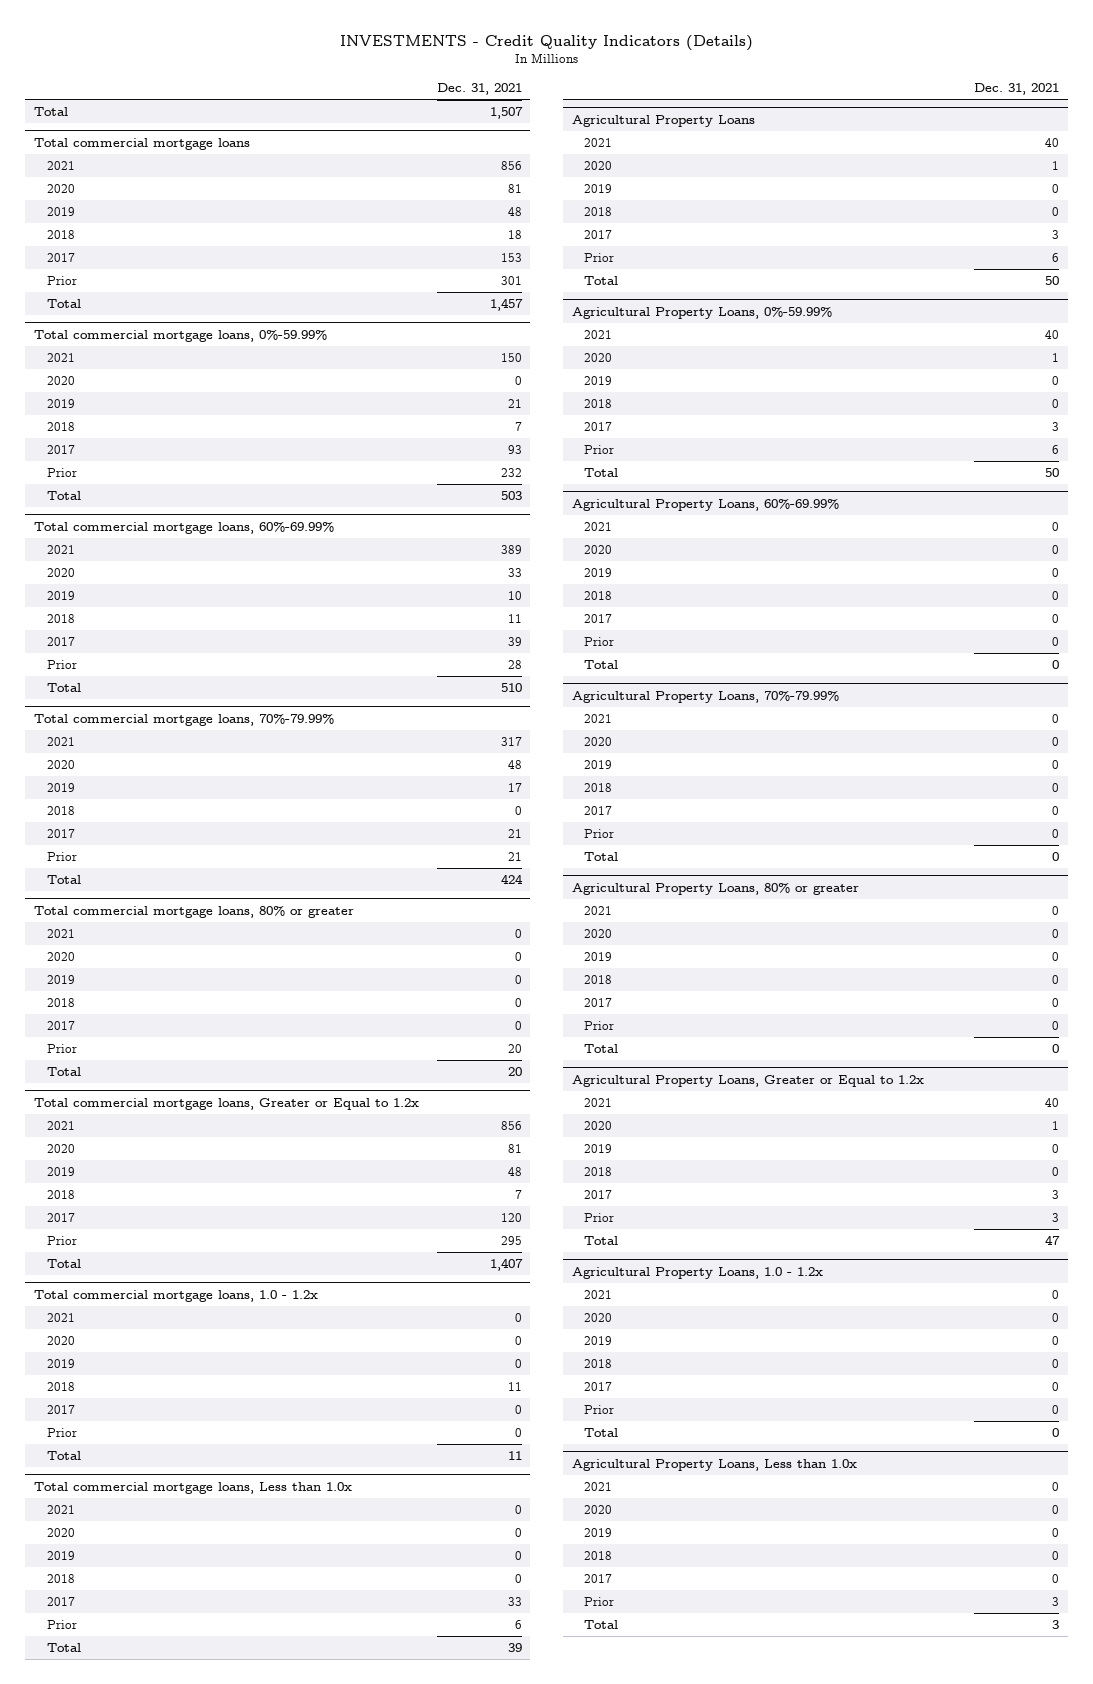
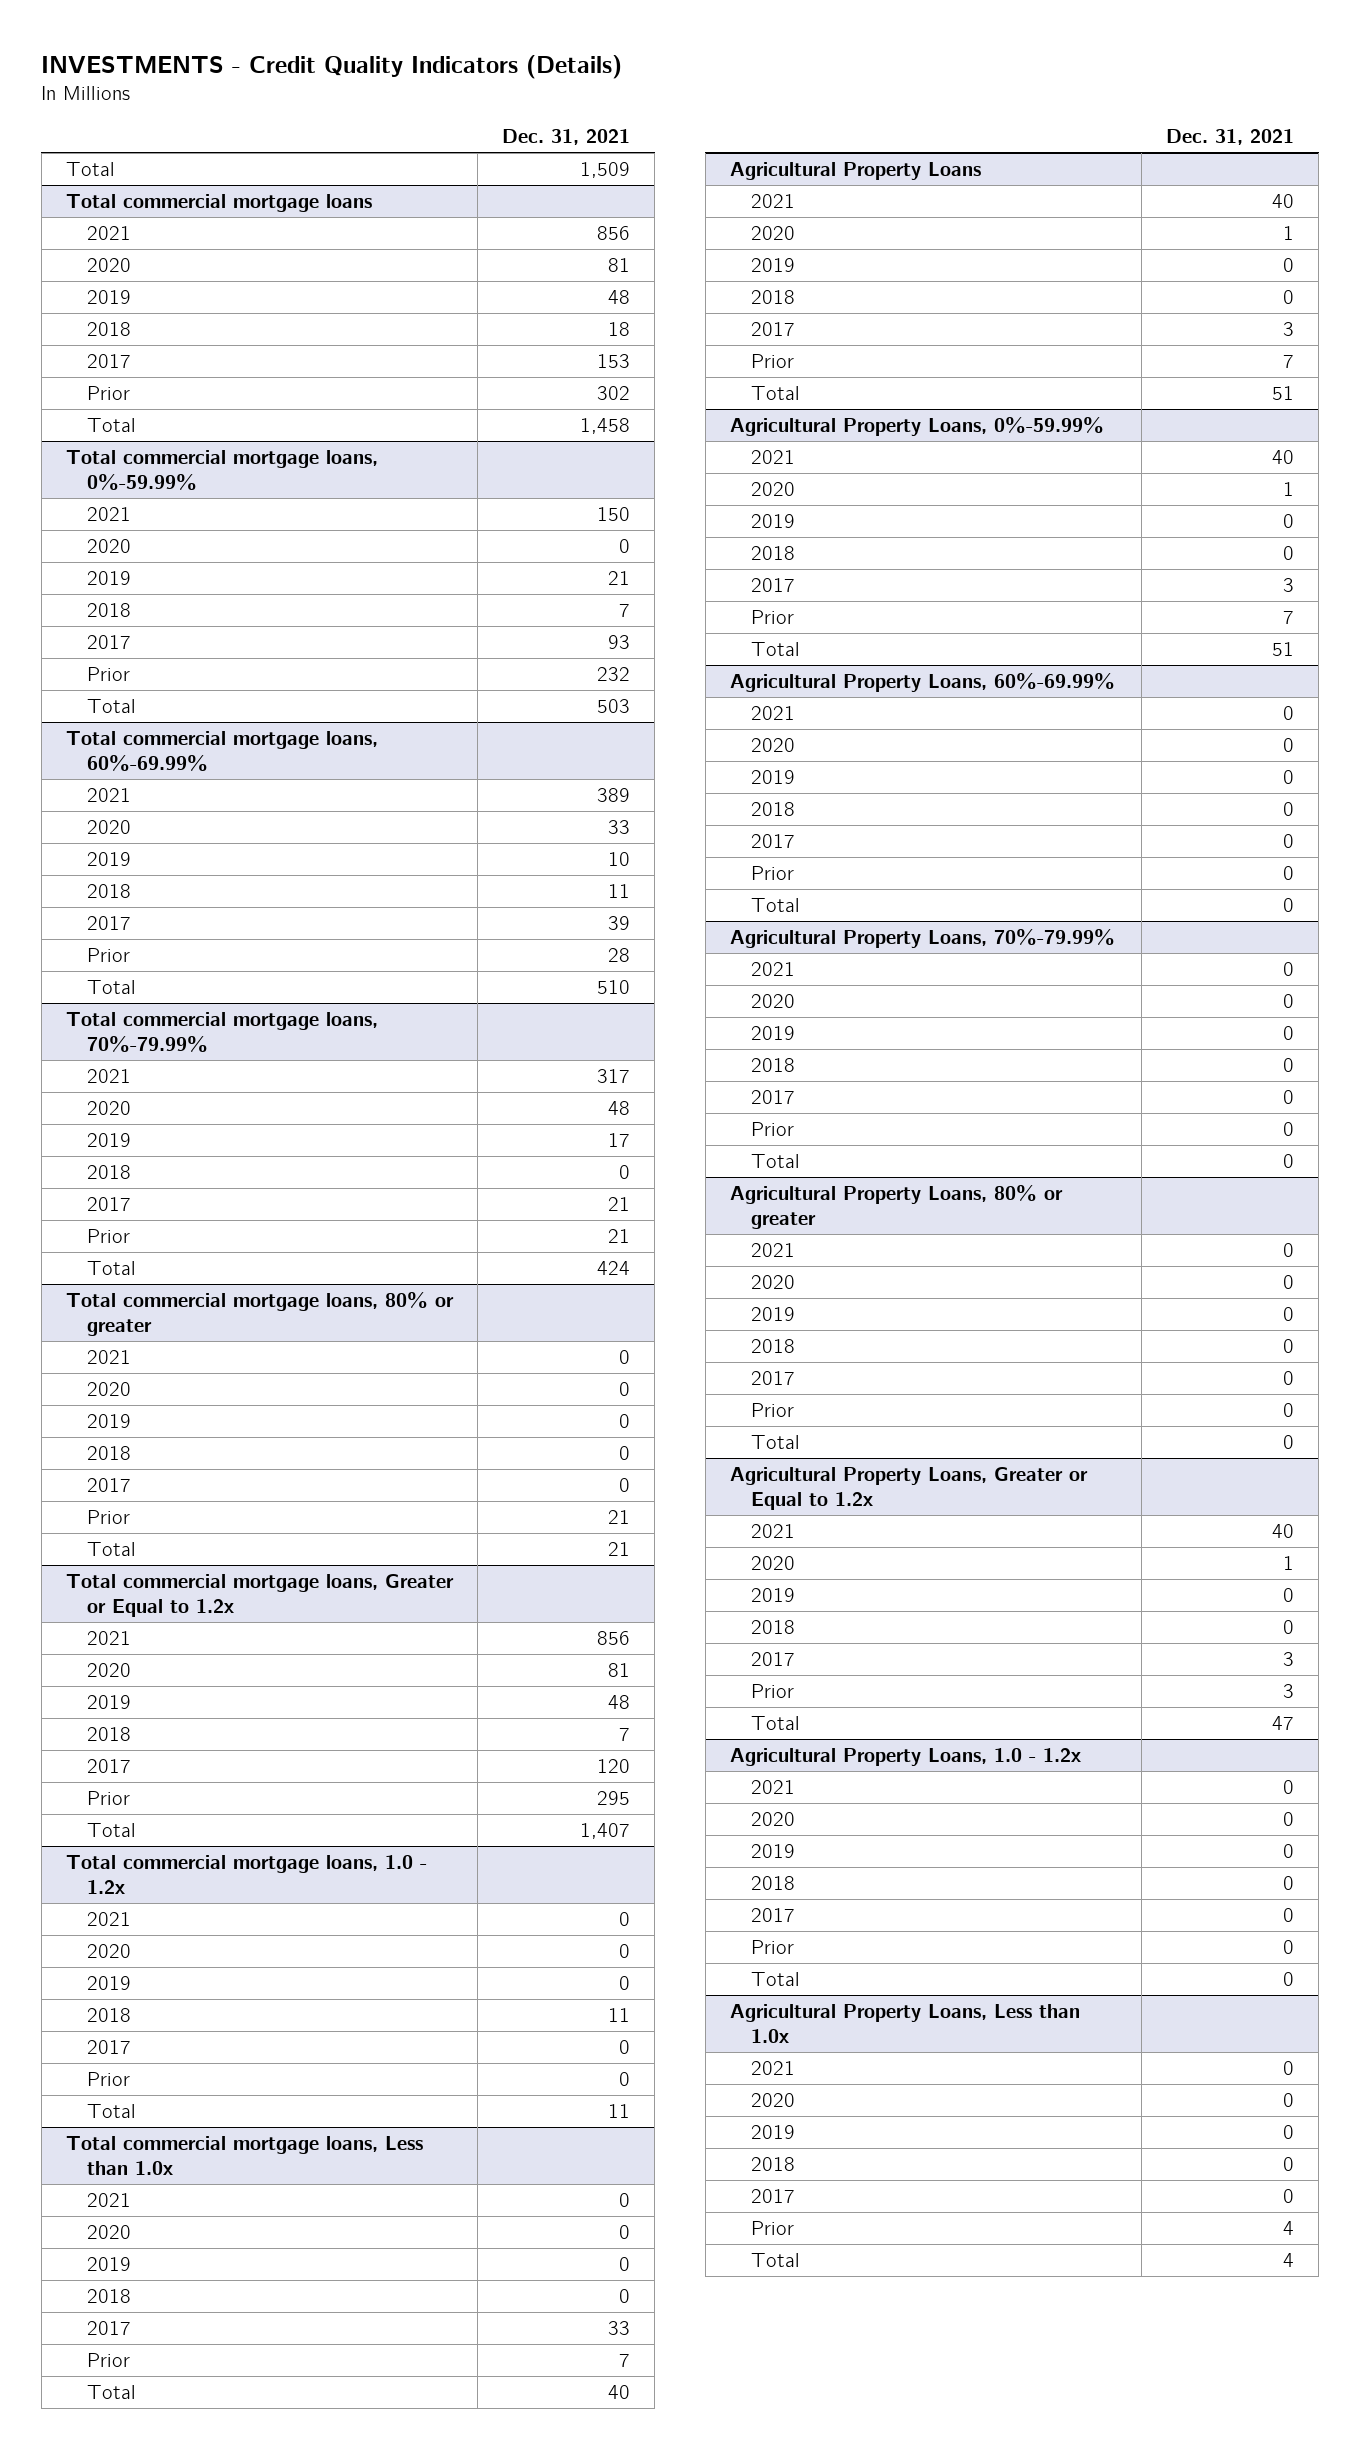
[489,107,523,120] 1,507 -> [580,162,631,179] 1,509
[500,276,522,286] 301 -> [597,386,631,401] 302
[489,298,523,312] 1,457 -> [580,418,631,435] 1,458
[507,1044,522,1054] 20 -> [608,1510,631,1525] 21
[507,1067,522,1077] 20 -> [608,1542,631,1557] 21
[514,1620,522,1630] 6 -> [619,2354,631,2368] 7
[507,1643,522,1653] 39 -> [608,2385,631,2400] 40
[1052,253,1060,263] 6 -> [1283,355,1295,369] 7
[1045,276,1060,286] 50 -> [1272,386,1295,401] 51
[1052,445,1060,455] 6 -> [1283,611,1295,625] 7
[1045,468,1060,478] 50 -> [1272,642,1295,657] 51
[1052,1597,1060,1607] 3 -> [1283,2221,1295,2236] 4
[1052,1620,1060,1630] 3 -> [1283,2253,1295,2268] 4

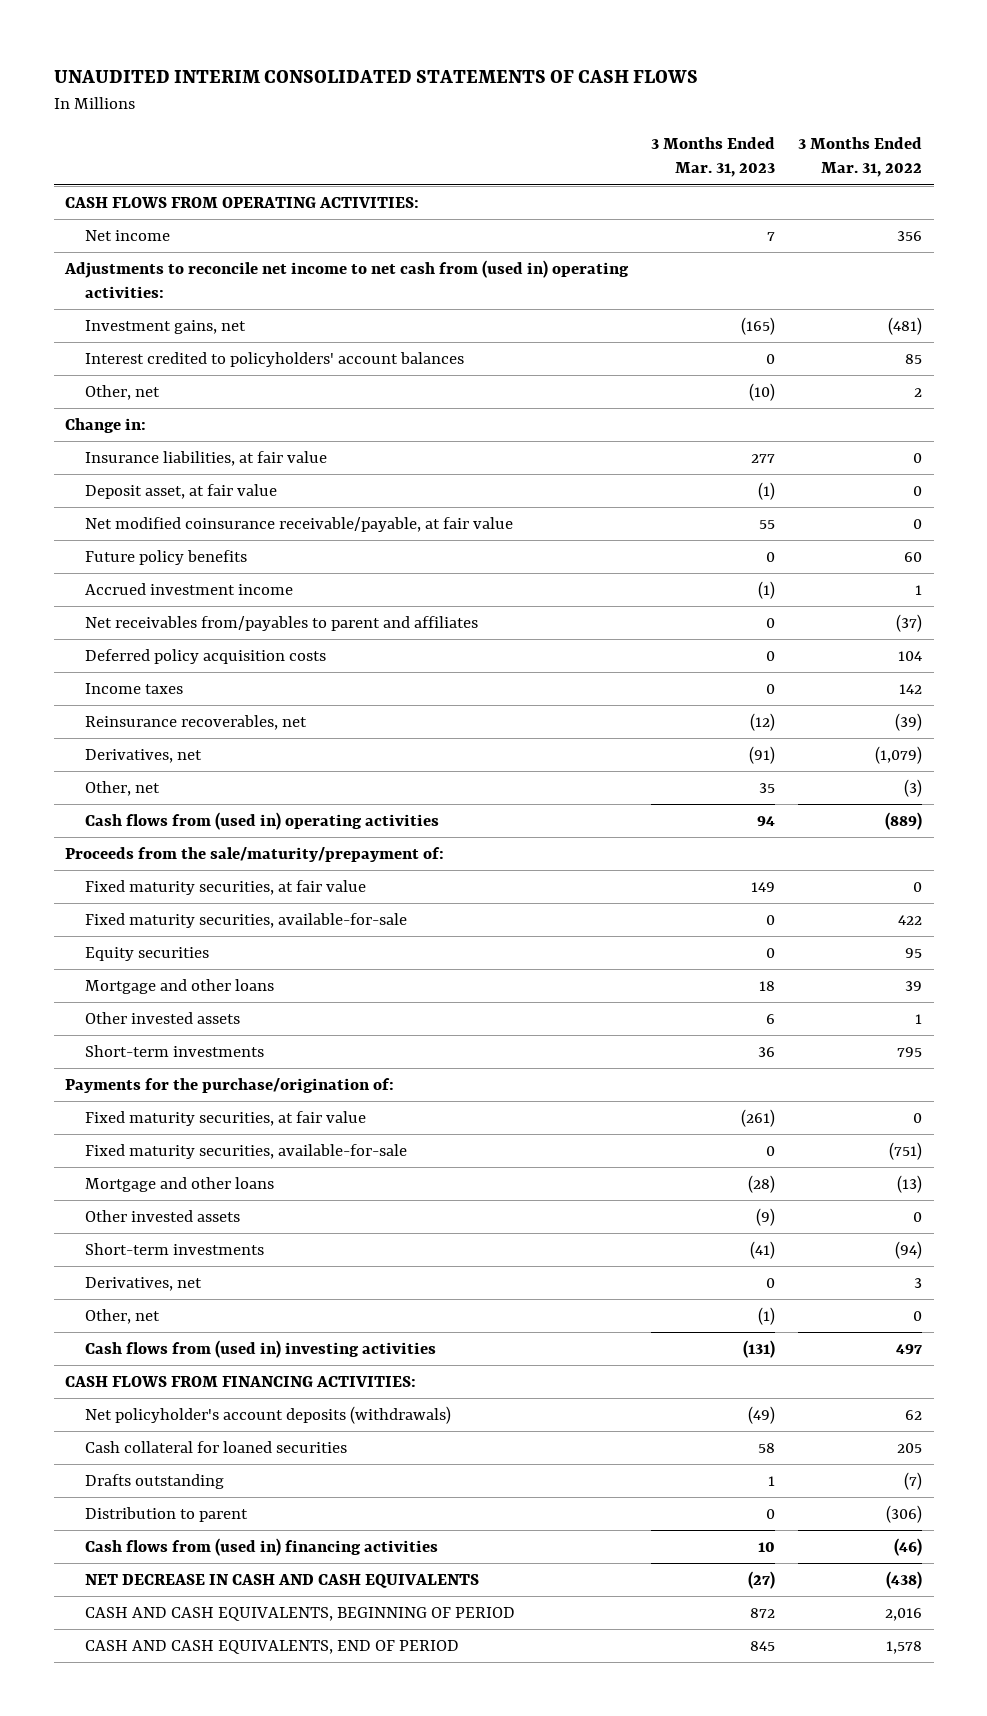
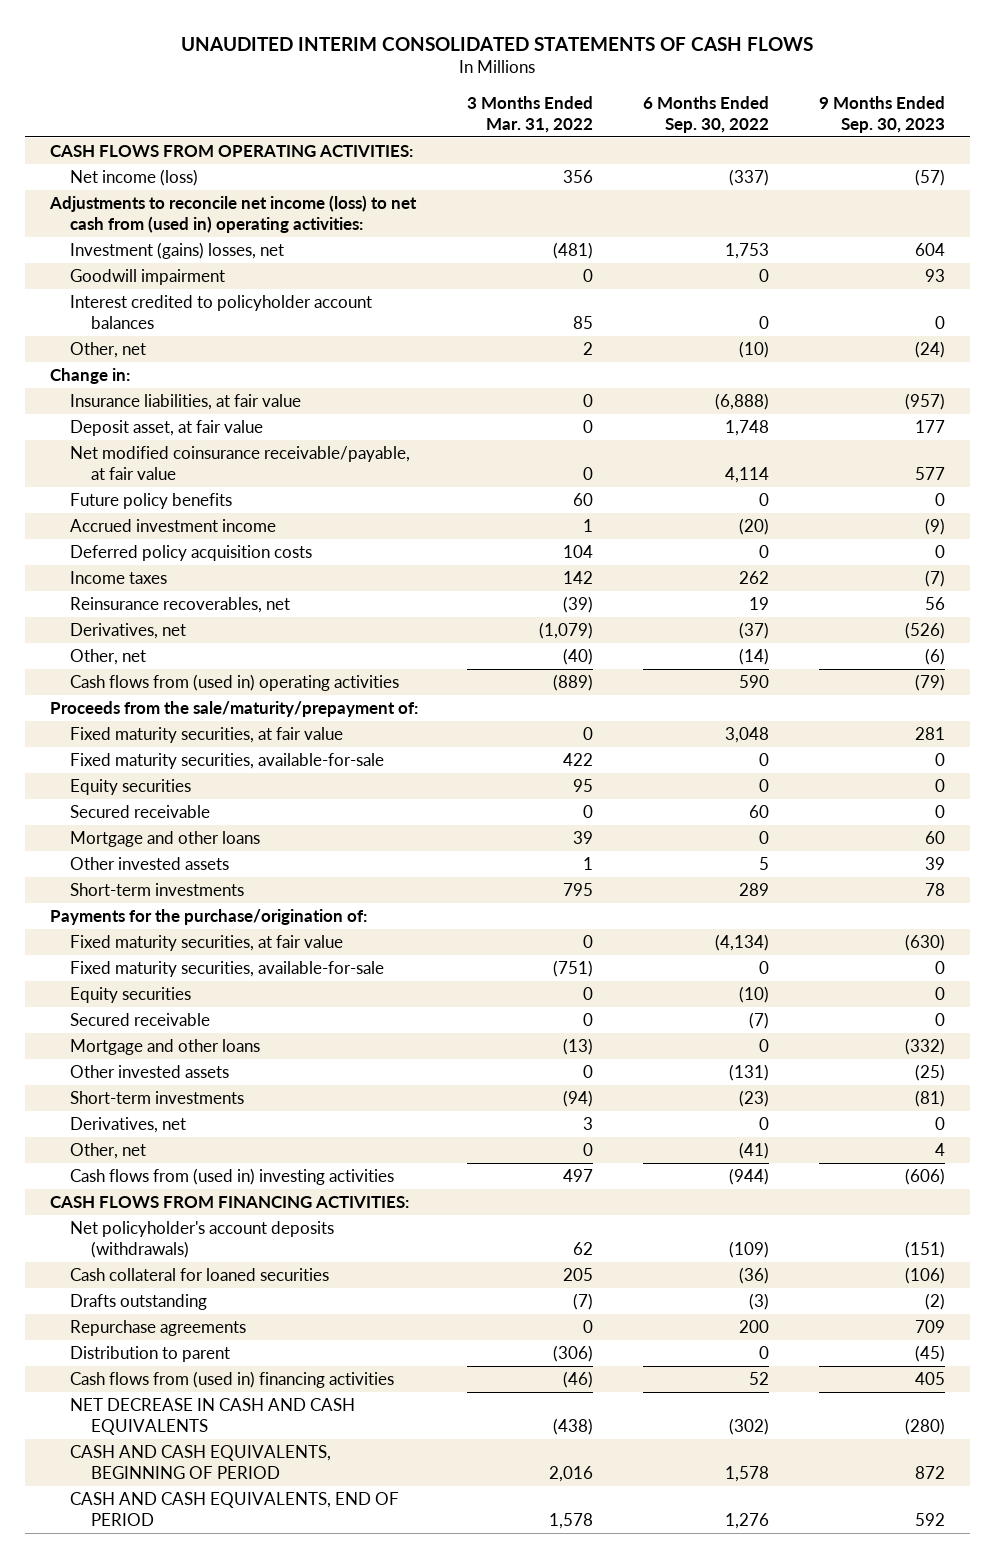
[651,137,776,178] 3 Months Ended Mar. 31, 2023 -> none
none -> [643,95,770,133] 6 Months Ended Sep. 30, 2022
none -> [819,95,946,133] 9 Months Ended Sep. 30, 2023
[84,230,170,242] Net income -> [70,169,199,187] Net income (loss)
[64,260,630,298] Adjustments to reconcile net income to net cash from (used in) operating activities: -> [48,195,417,234] Adjustments to reconcile net income (loss) to net cash from (used in) operating activities:
[84,320,246,335] Investment gains, net -> [70,242,285,260] Investment (gains) losses, net
none -> [70,269,226,286] Goodwill impairment
[84,352,464,368] Interest credited to policyholders' account balances -> [70,295,373,330] Interest credited to policyholder account balances
[84,616,478,632] Net receivables from/payables to parent and affiliates -> none
[904,779,923,798] (3) -> [563,648,594,666] (40)
none -> [70,805,211,819] Secured receivable
none -> [70,987,192,1004] Equity securities
none -> [70,1013,211,1027] Secured receivable
none -> [70,1320,247,1337] Repurchase agreements

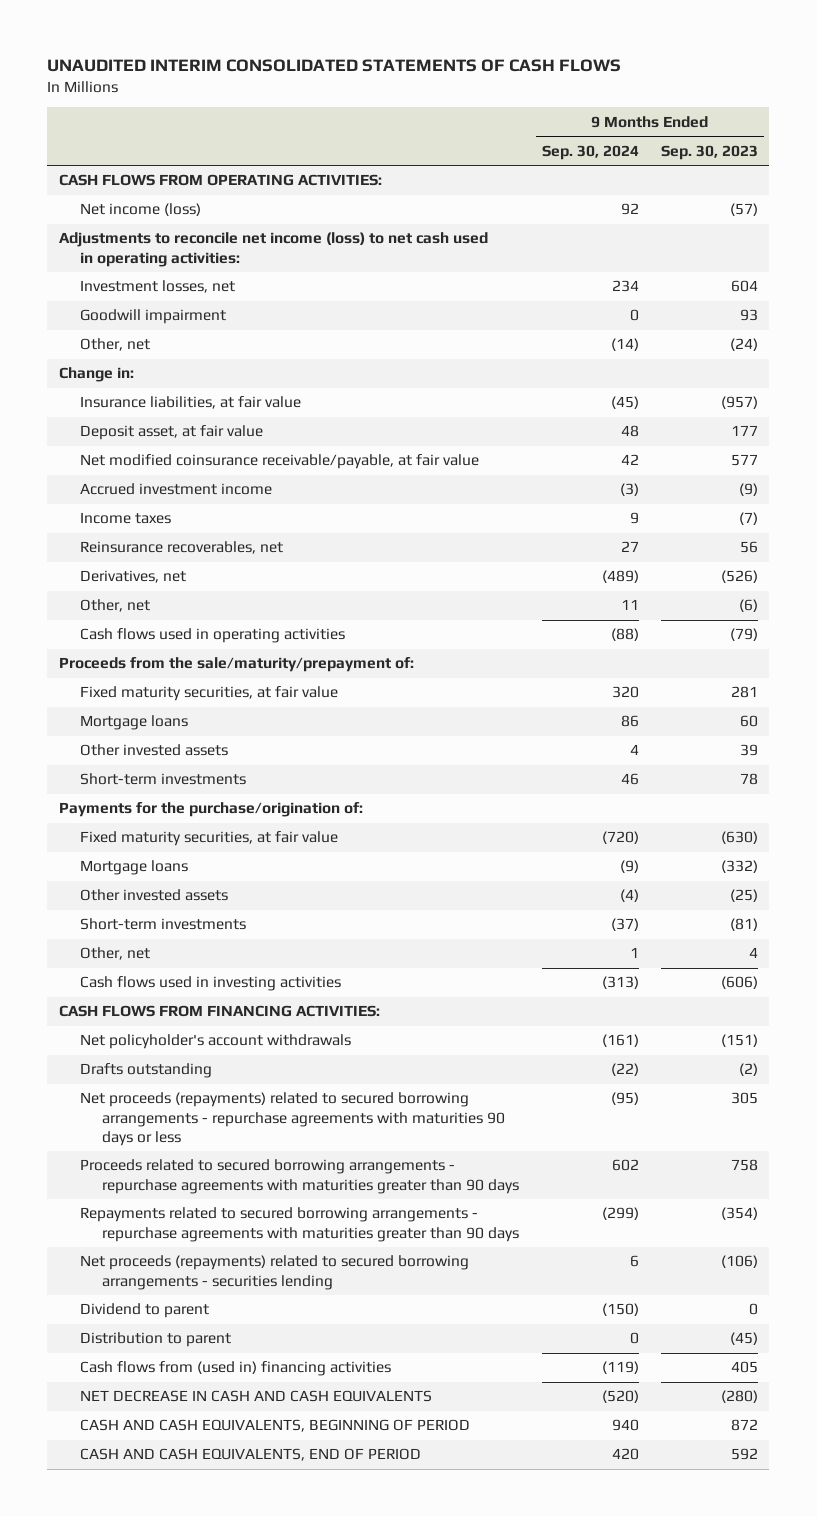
[467,95,594,133] 3 Months Ended Mar. 31, 2022 -> none
[643,95,770,133] 6 Months Ended Sep. 30, 2022 -> none
none -> [541,144,639,160] Sep. 30, 2024
[48,195,417,234] Adjustments to reconcile net income (loss) to net cash from (used in) operating activities: -> [58,232,488,267] Adjustments to reconcile net income (loss) to net cash used in operating activities:
[70,242,285,260] Investment (gains) losses, net -> [80,280,236,294] Investment losses, net
[70,295,373,330] Interest credited to policyholder account balances -> none
[70,493,233,510] Future policy benefits -> none
[70,545,313,562] Deferred policy acquisition costs -> none
[70,674,400,692] Cash flows from (used in) operating activities -> [80,628,346,644] Cash flows used in operating activities
[70,753,385,770] Fixed maturity securities, available-for-sale -> none
[70,779,192,796] Equity securities -> none
[70,805,211,819] Secured receivable -> none
[70,831,261,848] Mortgage and other loans -> [80,715,189,731] Mortgage loans
[70,961,385,978] Fixed maturity securities, available-for-sale -> none
[70,987,192,1004] Equity securities -> none
[70,1013,211,1027] Secured receivable -> none
[70,1039,261,1056] Mortgage and other loans -> [80,860,189,876] Mortgage loans
[70,1117,187,1134] Derivatives, net -> none
[70,1168,395,1186] Cash flows from (used in) investing activities -> [80,976,342,992] Cash flows used in investing activities
[70,1268,330,1282] Cash collateral for loaned securities -> none
[70,1221,335,1259] Net policyholder's account deposits (withdrawals) -> [80,1034,352,1050] Net policyholder's account withdrawals
[70,1320,247,1337] Repurchase agreements -> none
none -> [80,1092,506,1146] Net proceeds (repayments) related to secured borrowing arrangements - repurchase agreements with maturities 90 days or less
none -> [80,1159,520,1194] Proceeds related to secured borrowing arrangements - repurchase agreements with maturities greater than 90 days
none -> [80,1207,520,1242] Repayments related to secured borrowing arrangements - repurchase agreements with maturities greater than 90 days
none -> [80,1255,470,1290] Net proceeds (repayments) related to secured borrowing arrangements - securities lending
none -> [80,1303,210,1319] Dividend to parent

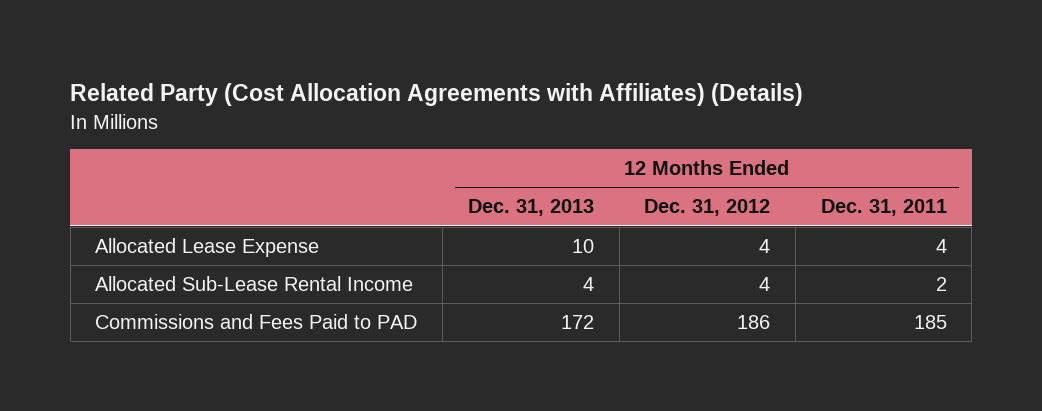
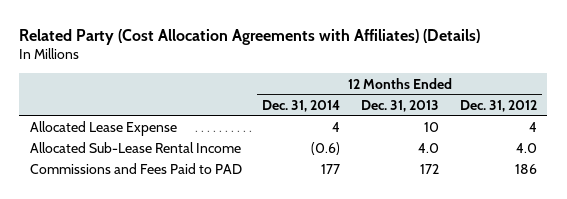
[820,199,947,217] Dec. 31, 2011 -> none
none -> [262,99,341,112] Dec. 31, 2014
[582,277,594,292] 4 -> [418,143,440,154] 4.0
[759,277,771,292] 4 -> [516,143,538,154] 4.0

